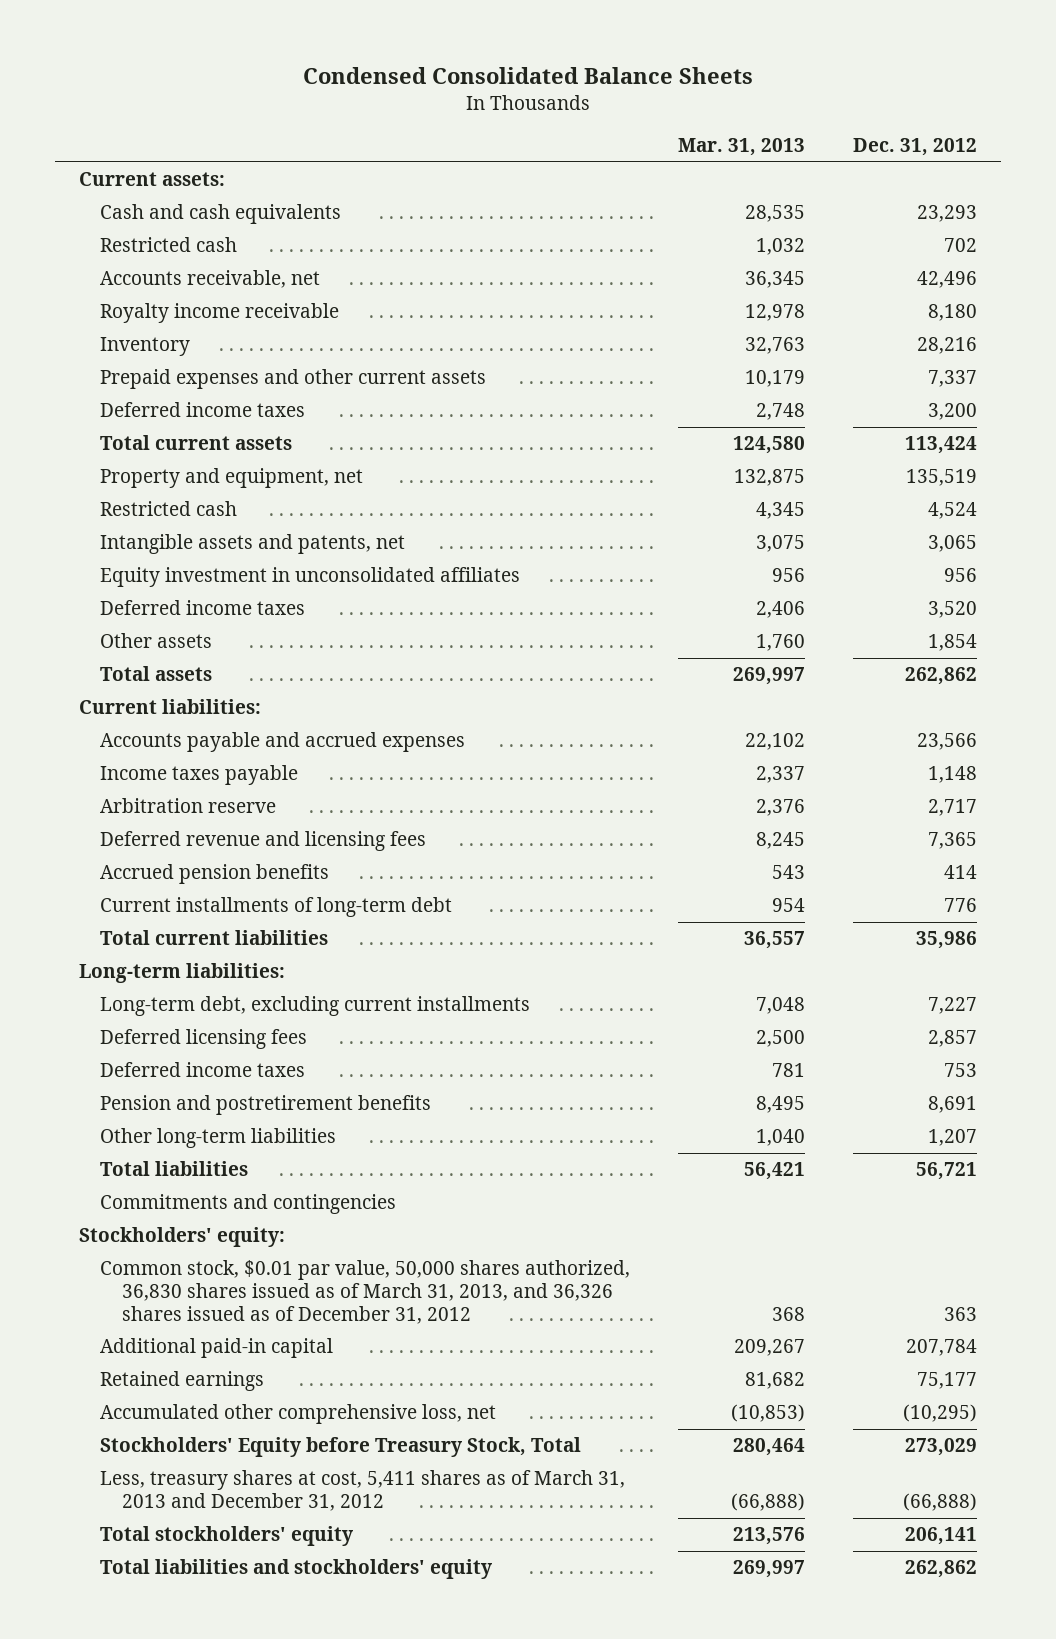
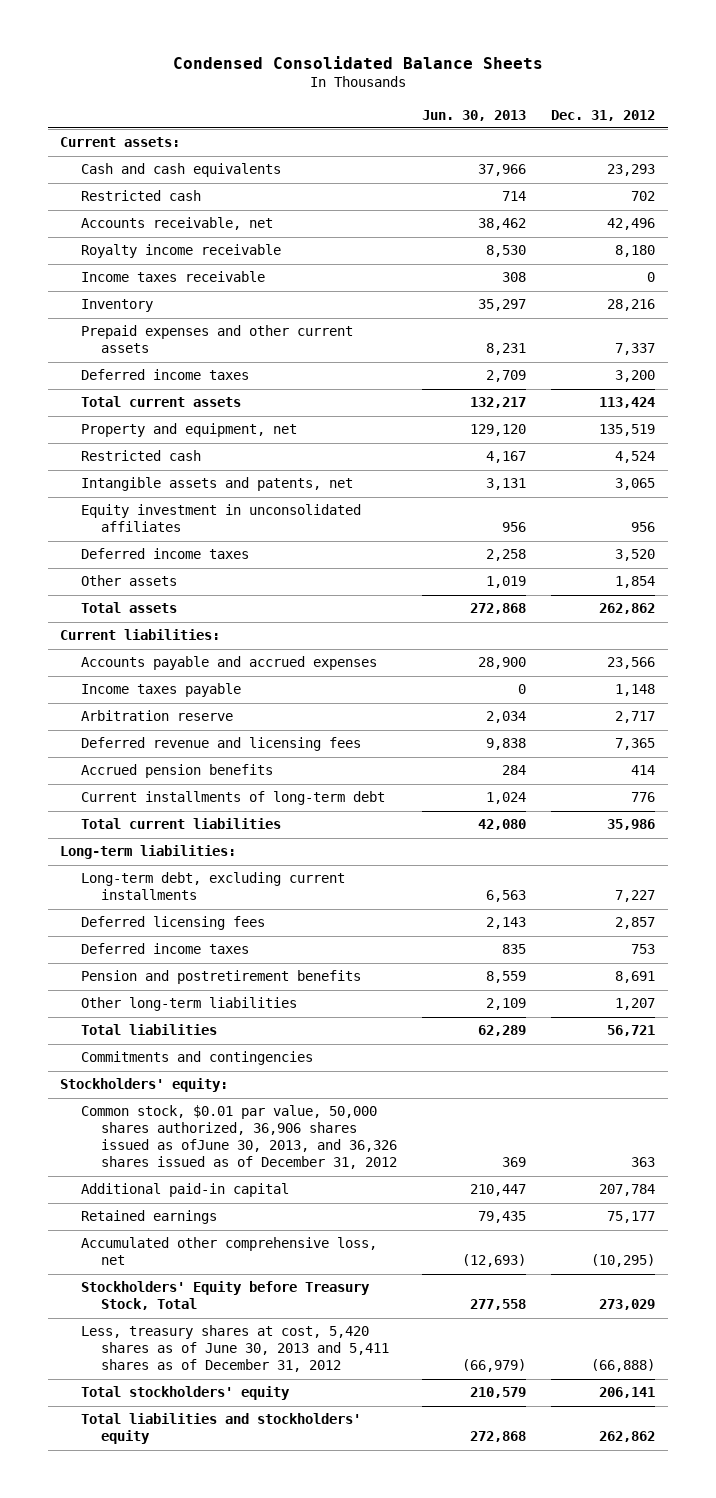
[678,138,806,157] Mar. 31, 2013 -> none
none -> [422,109,527,121] Jun. 30, 2013
none -> [80,271,265,283] Income taxes receivable
[100,1260,631,1324] Common stock, $0.01 par value, 50,000 shares authorized, 36,830 shares issued as of March 31, 2013, and 36,326 shares issued as of December 31, 2012 -> [80,1105,397,1170] Common stock, $0.01 par value, 50,000 shares authorized, 36,906 shares issued as ofJune 30, 2013, and 36,326 shares issued as of December 31, 2012
[100,1470,626,1512] Less, treasury shares at cost, 5,411 shares as of March 31, 2013 and December 31, 2012 -> [80,1325,389,1373] Less, treasury shares at cost, 5,420 shares as of June 30, 2013 and 5,411 shares as of December 31, 2012

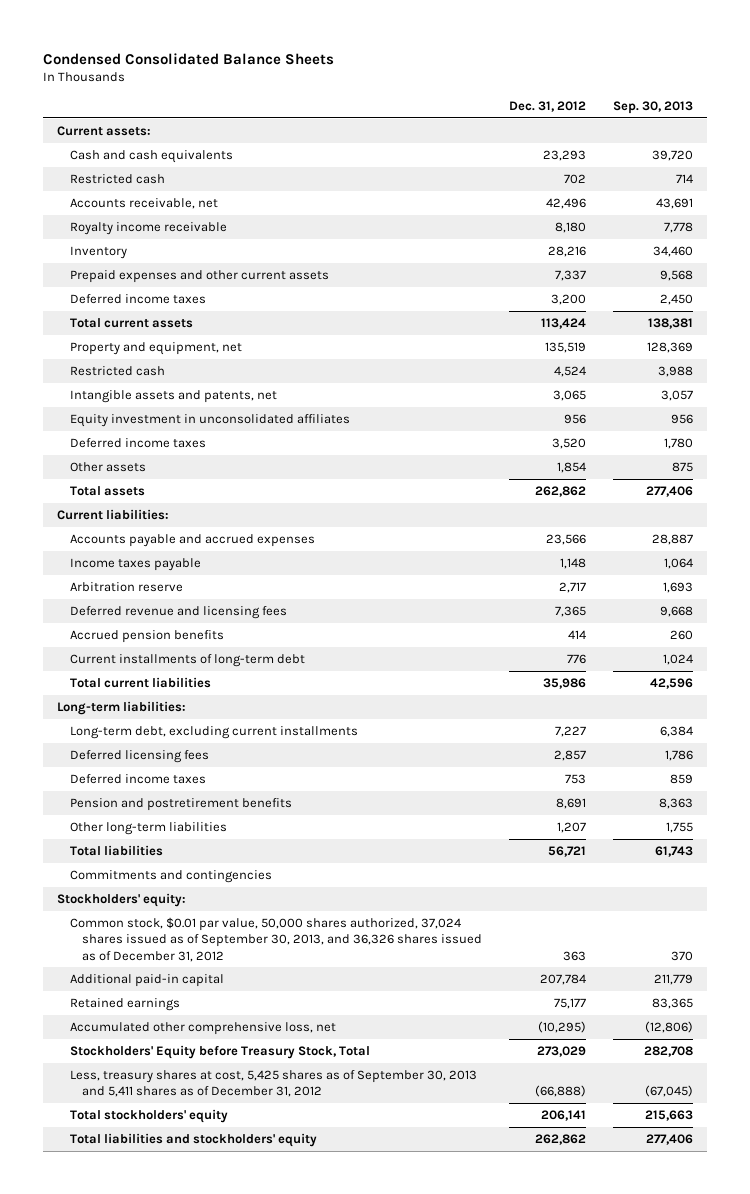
[422,109,527,121] Jun. 30, 2013 -> none
none -> [613,100,694,114] Sep. 30, 2013
[80,271,265,283] Income taxes receivable -> none
[80,1105,397,1170] Common stock, $0.01 par value, 50,000 shares authorized, 36,906 shares issued as ofJune 30, 2013, and 36,326 shares issued as of December 31, 2012 -> [69,916,483,962] Common stock, $0.01 par value, 50,000 shares authorized, 37,024 shares issued as of September 30, 2013, and 36,326 shares issued as of December 31, 2012
[80,1325,389,1373] Less, treasury shares at cost, 5,420 shares as of June 30, 2013 and 5,411 shares as of December 31, 2012 -> [69,1069,477,1098] Less, treasury shares at cost, 5,425 shares as of September 30, 2013 and 5,411 shares as of December 31, 2012

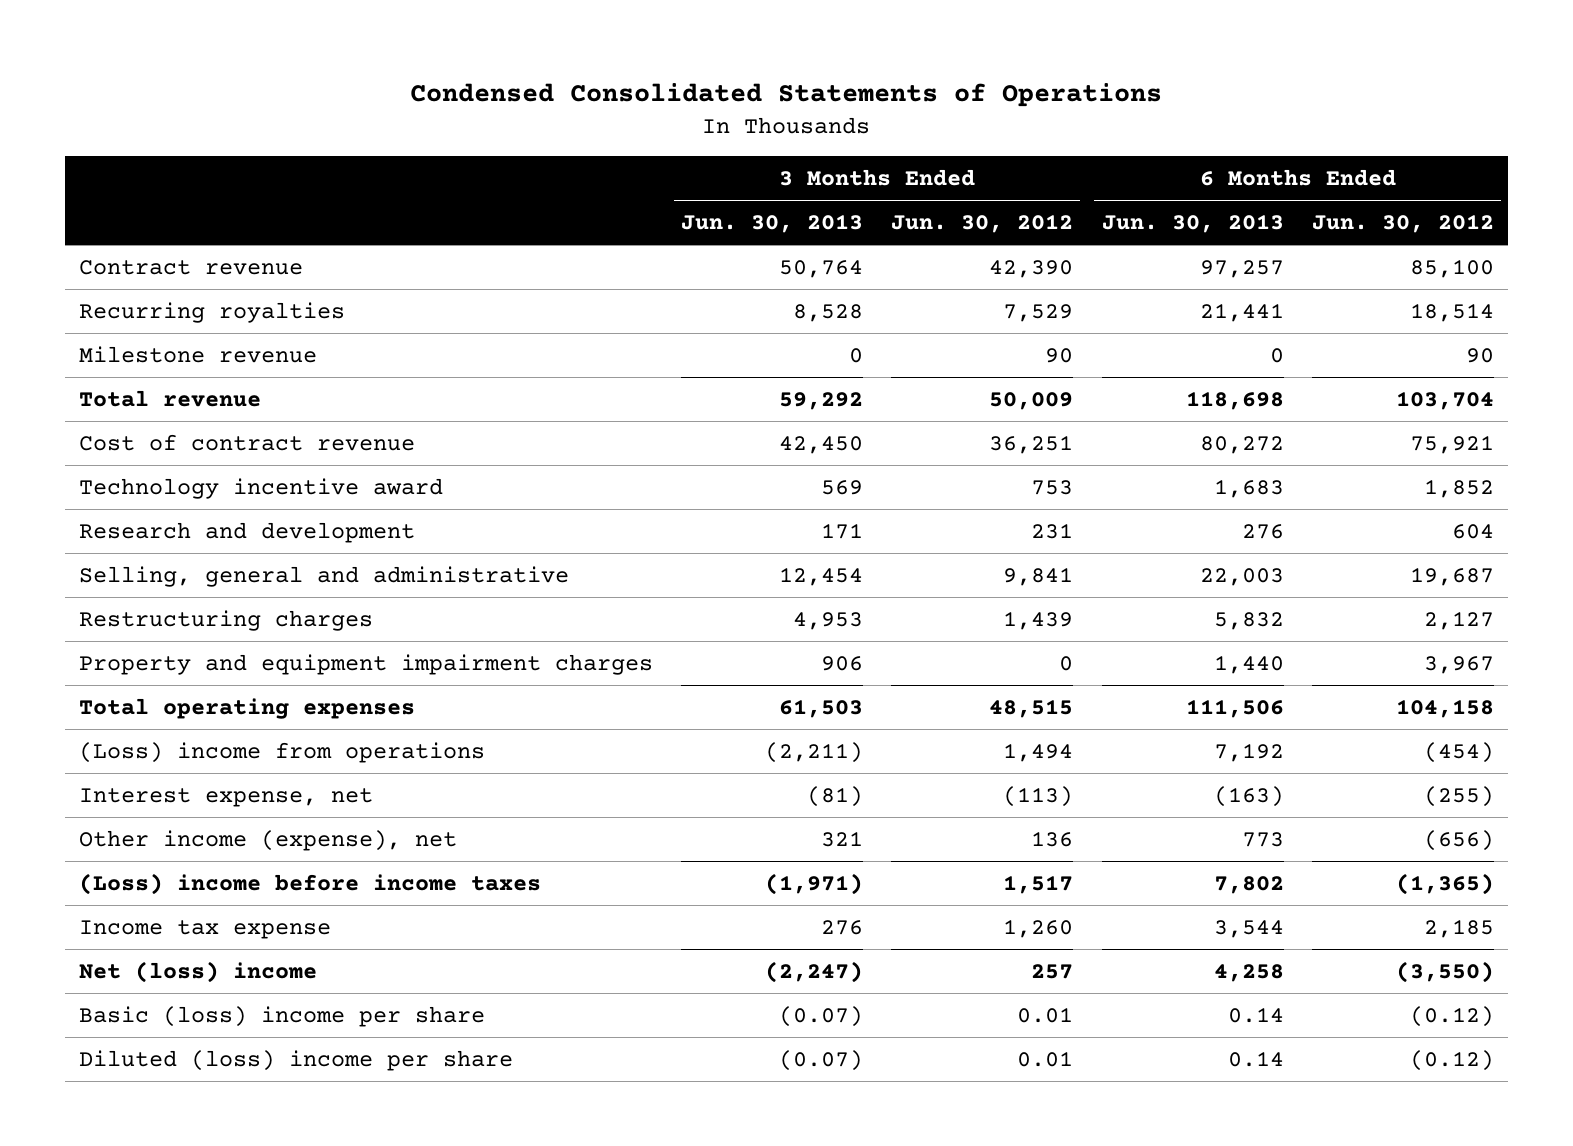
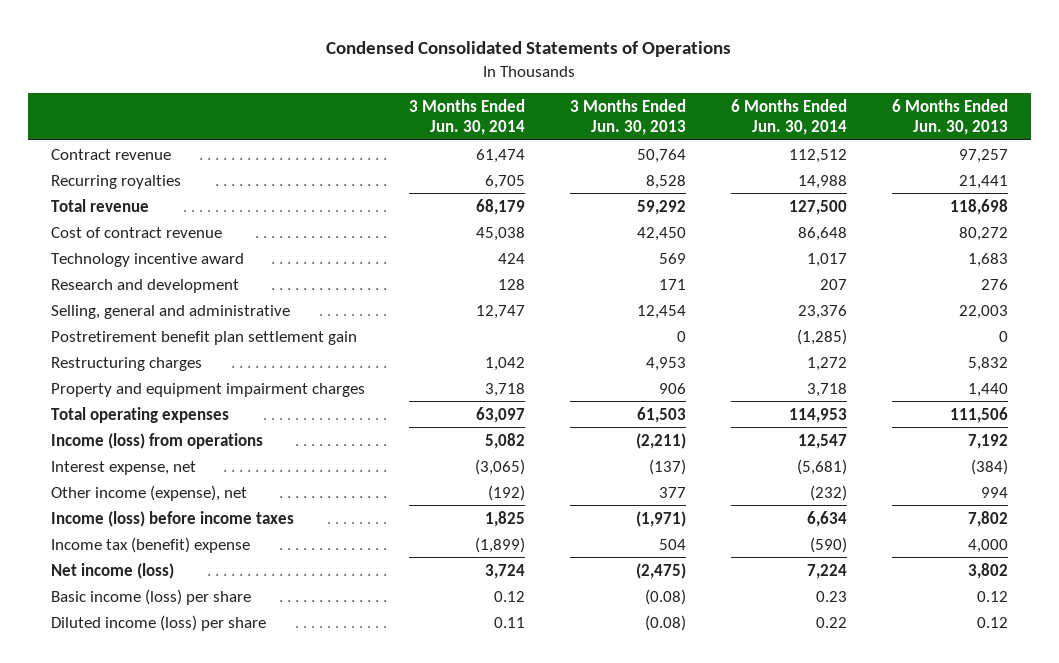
[891,213,1074,233] Jun. 30, 2012 -> none
[1311,213,1494,233] Jun. 30, 2012 -> none
none -> [409,98,526,136] 3 Months Ended Jun. 30, 2014
none -> [731,98,848,136] 6 Months Ended Jun. 30, 2014
[79,345,318,363] Milestone revenue -> none
none -> [50,330,357,345] Postretirement benefit plan settlement gain
[79,741,486,763] (Loss) income from operations -> [50,432,263,449] Income (loss) from operations
[807,785,864,807] (81) -> [649,458,687,475] (137)
[1213,785,1284,807] (163) -> [971,458,1009,475] (384)
[821,830,864,847] 321 -> [659,486,687,498] 377
[1241,831,1284,847] 773 -> [981,486,1009,498] 994
[79,872,542,895] (Loss) income before income taxes -> [50,510,294,527] Income (loss) before income taxes
[79,919,332,939] Income tax expense -> [50,536,250,553] Income tax (benefit) expense
[821,919,864,935] 276 -> [659,538,687,550] 504
[1213,919,1284,938] 3,544 -> [968,538,1009,553] 4,000
[79,960,318,983] Net (loss) income -> [50,562,174,579] Net income (loss)
[765,960,864,983] (2,247) -> [636,562,687,579] (2,475)
[1213,963,1284,982] 4,258 -> [968,562,1009,579] 3,802
[79,1005,486,1027] Basic (loss) income per share -> [50,588,251,605] Basic income (loss) per share
[779,1005,864,1027] (0.07) -> [645,588,687,605] (0.08)
[1227,1006,1284,1023] 0.14 -> [977,590,1009,602] 0.12
[79,1049,514,1071] Diluted (loss) income per share -> [50,614,266,631] Diluted income (loss) per share
[779,1049,864,1071] (0.07) -> [645,614,687,631] (0.08)
[1227,1050,1284,1067] 0.14 -> [977,616,1009,628] 0.12

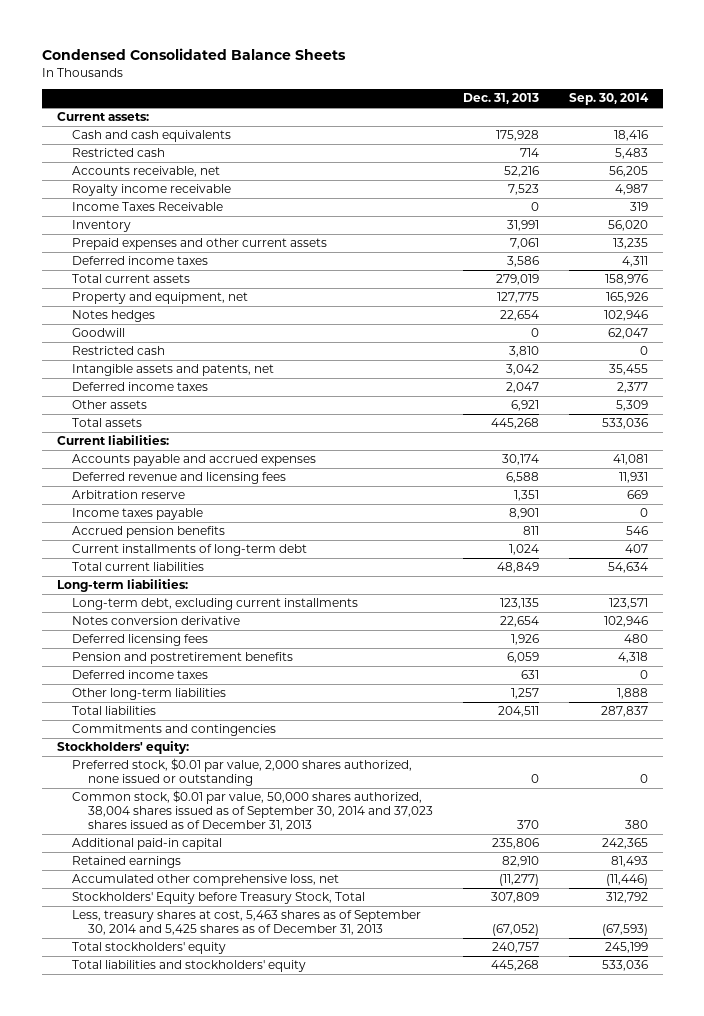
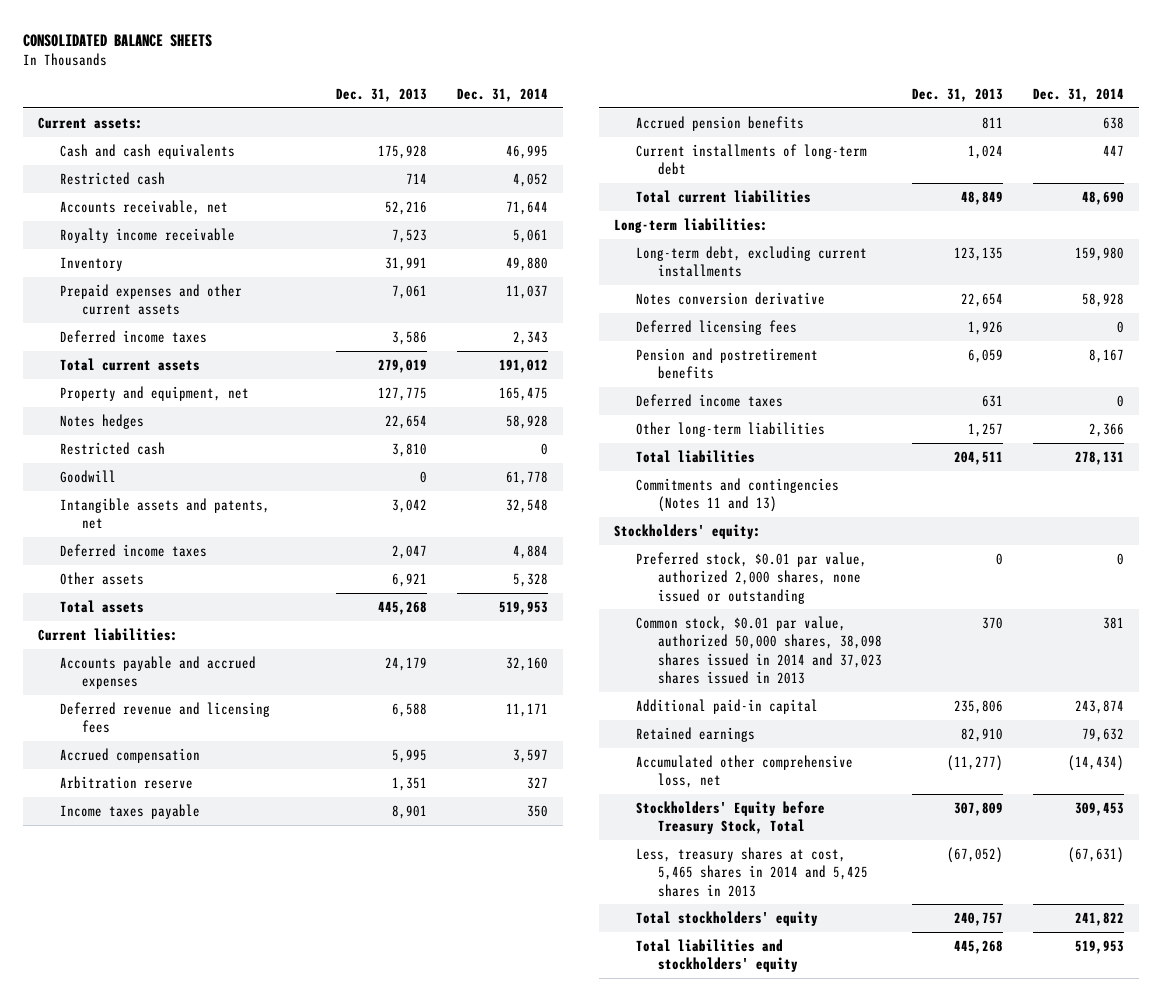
[41,48,346,61] Condensed Consolidated Balance Sheets -> [23,33,213,47] CONSOLIDATED BALANCE SHEETS
[568,93,649,106] Sep. 30, 2014 -> none
none -> [457,87,549,102] Dec. 31, 2014
[72,202,224,212] Income Taxes Receivable -> none
[72,328,126,338] Goodwill -> [60,470,117,484] Goodwill
[501,454,539,466] 30,174 -> [385,657,428,672] 24,179
none -> [60,748,201,764] Accrued compensation
[72,724,277,737] Commitments and contingencies -> [636,478,840,513] Commitments and contingencies (Notes 11 and 13)
[72,758,413,787] Preferred stock, $0.01 par value, 2,000 shares authorized, none issued or outstanding -> [636,552,868,604] Preferred stock, $0.01 par value, authorized 2,000 shares, none issued or outstanding
[72,790,433,832] Common stock, $0.01 par value, 50,000 shares authorized, 38,004 shares issued as of September 30, 2014 and 37,023 shares issued as of December 31, 2013 -> [636,616,883,684] Common stock, $0.01 par value, authorized 50,000 shares, 38,098 shares issued in 2014 and 37,023 shares issued in 2013
[72,910,422,936] Less, treasury shares at cost, 5,463 shares as of September 30, 2014 and 5,425 shares as of December 31, 2013 -> [636,847,869,897] Less, treasury shares at cost, 5,465 shares in 2014 and 5,425 shares in 2013

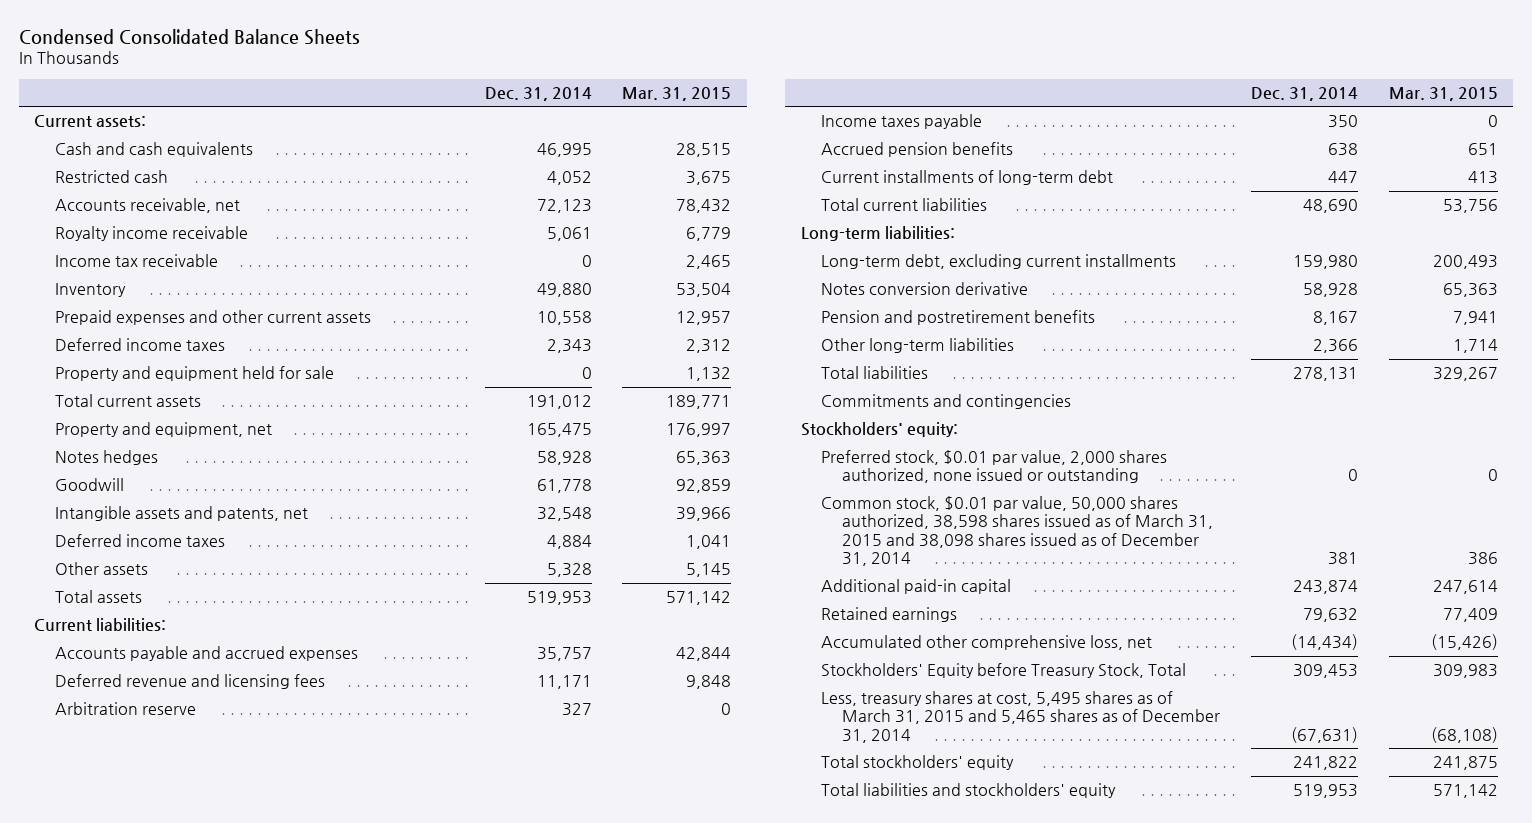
[23,33,213,47] CONSOLIDATED BALANCE SHEETS -> [18,28,360,45] Condensed Consolidated Balance Sheets
[336,87,428,102] Dec. 31, 2013 -> none
none -> [622,86,732,101] Mar. 31, 2015
[506,201,549,216] 71,644 -> [536,199,592,214] 72,123
none -> [55,254,219,268] Income tax receivable
[506,285,549,300] 11,037 -> [536,311,592,326] 10,558
none -> [55,366,335,382] Property and equipment held for sale
[60,442,166,456] Restricted cash -> none
[506,657,549,672] 32,160 -> [536,647,592,662] 35,757
[60,748,201,764] Accrued compensation -> none
[636,320,798,336] Deferred licensing fees -> none
[636,394,784,408] Deferred income taxes -> none
[636,478,840,513] Commitments and contingencies (Notes 11 and 13) -> [821,394,1072,410] Commitments and contingencies
[636,552,868,604] Preferred stock, $0.01 par value, authorized 2,000 shares, none issued or outstanding -> [821,450,1168,484] Preferred stock, $0.01 par value, 2,000 shares authorized, none issued or outstanding
[636,616,883,684] Common stock, $0.01 par value, authorized 50,000 shares, 38,098 shares issued in 2014 and 37,023 shares issued in 2013 -> [821,496,1214,567] Common stock, $0.01 par value, 50,000 shares authorized, 38,598 shares issued as of March 31, 2015 and 38,098 shares issued as of December 31, 2014
[636,847,869,897] Less, treasury shares at cost, 5,465 shares in 2014 and 5,425 shares in 2013 -> [821,691,1221,743] Less, treasury shares at cost, 5,495 shares as of March 31, 2015 and 5,465 shares as of December 31, 2014

